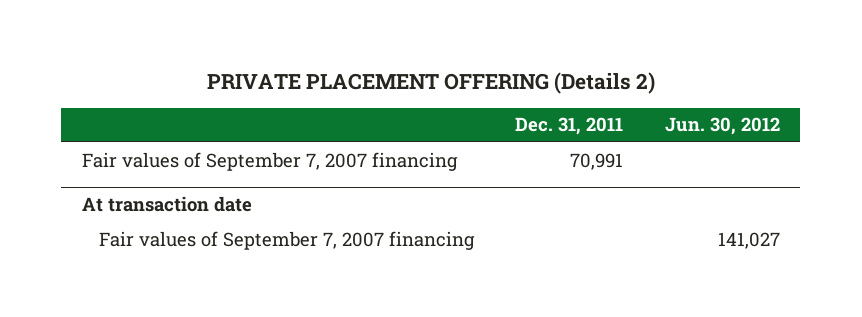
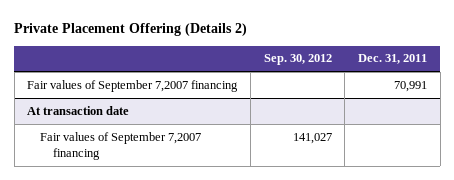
[206,72,655,95] PRIVATE PLACEMENT OFFERING (Details 2) -> [14,23,248,37] Private Placement Offering (Details 2)
[664,117,780,136] Jun. 30, 2012 -> none
none -> [263,54,332,66] Sep. 30, 2012
[81,151,458,171] Fair values of September 7, 2007 financing -> [27,79,239,92] Fair values of September 7,2007 financing
[98,230,475,250] Fair values of September 7, 2007 financing -> [40,131,202,160] Fair values of September 7,2007 financing

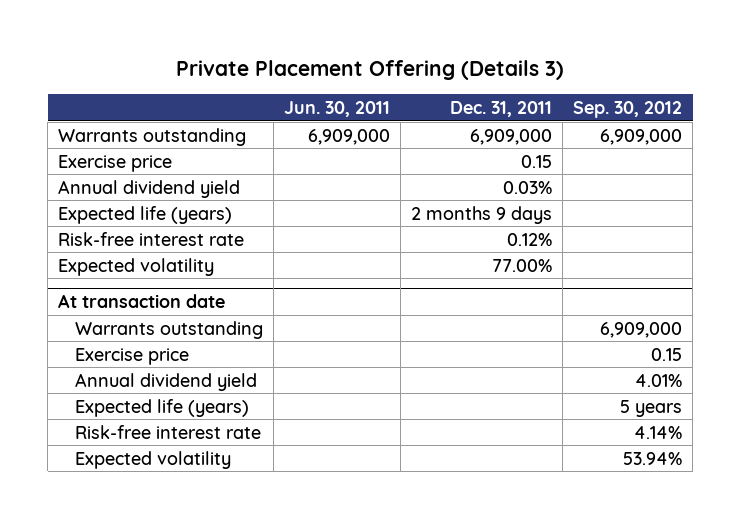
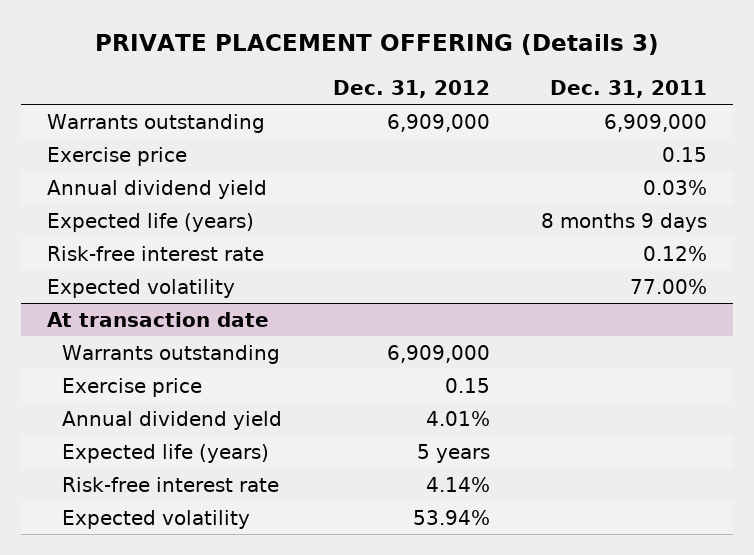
[176,60,565,81] Private Placement Offering (Details 3) -> [94,34,659,56] PRIVATE PLACEMENT OFFERING (Details 3)
[284,100,391,117] Jun. 30, 2011 -> none
[573,100,683,118] Sep. 30, 2012 -> none
none -> [333,79,491,98] Dec. 31, 2012
[411,205,553,224] 2 months 9 days -> [541,212,708,232] 8 months 9 days

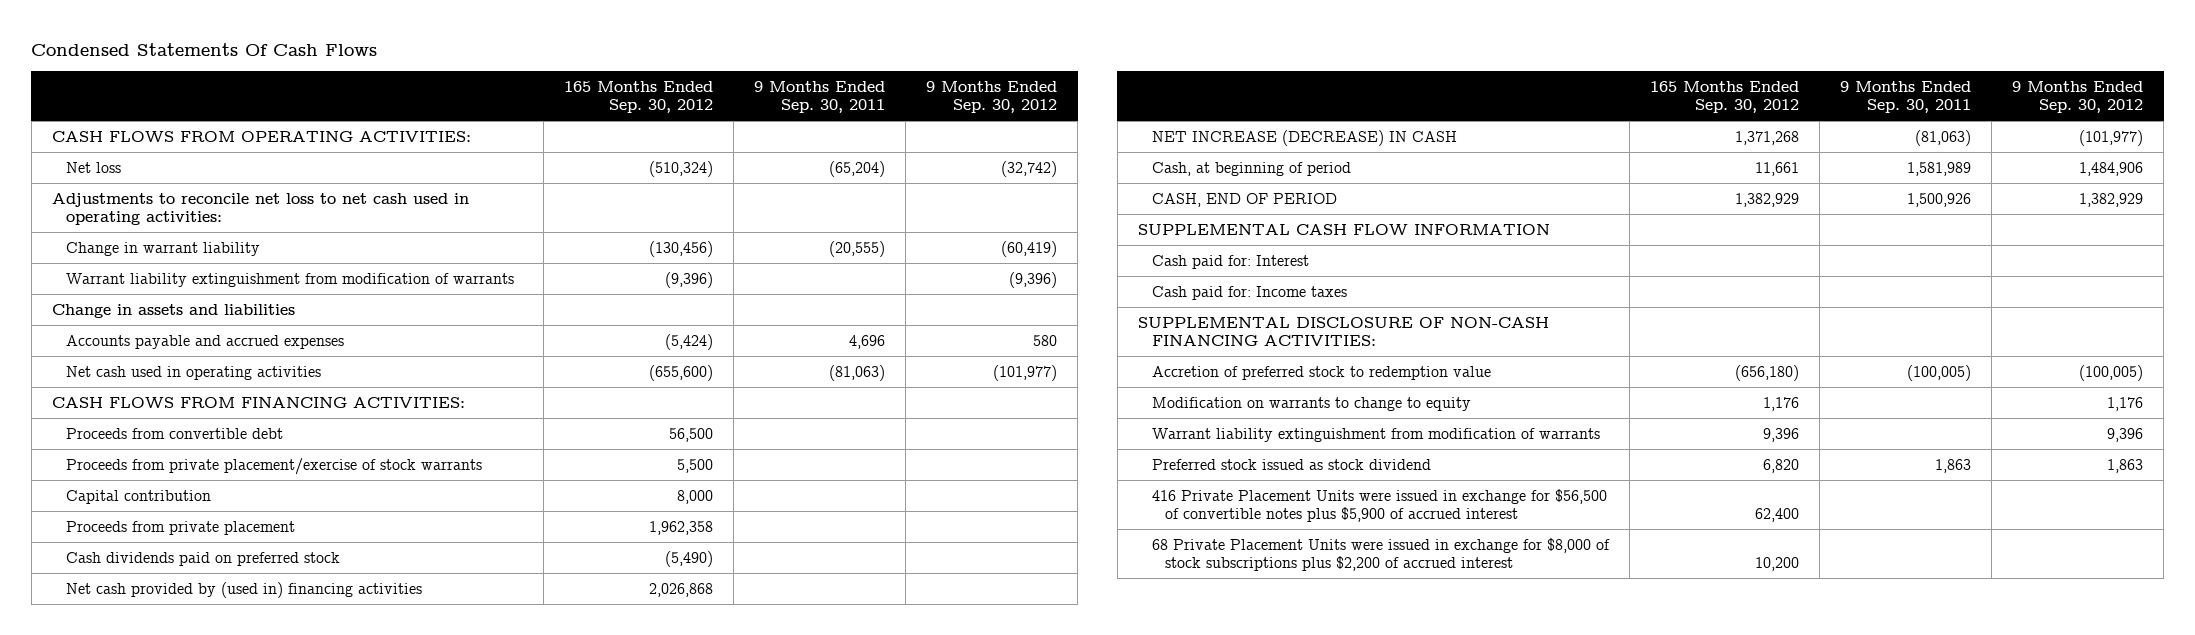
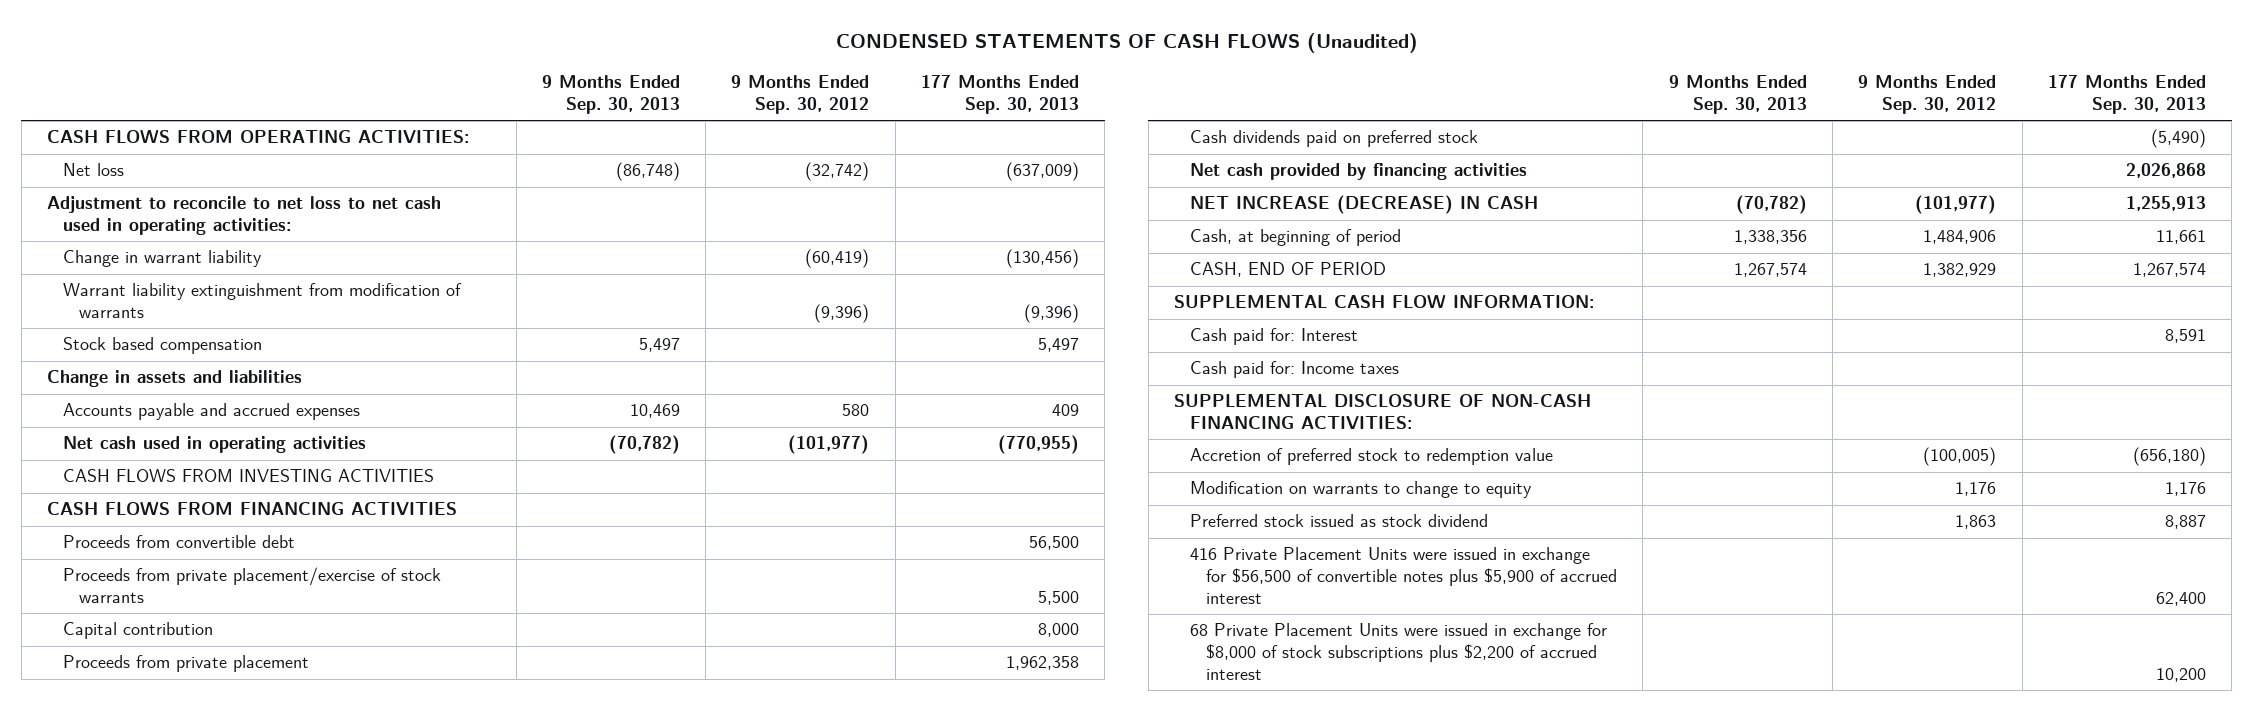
[31,42,378,56] Condensed Statements Of Cash Flows -> [835,33,1418,54] CONDENSED STATEMENTS OF CASH FLOWS (Unaudited)
[563,81,713,114] 165 Months Ended Sep. 30, 2012 -> none
[754,81,886,114] 9 Months Ended Sep. 30, 2011 -> none
none -> [541,75,680,114] 9 Months Ended Sep. 30, 2013
none -> [921,75,1080,114] 177 Months Ended Sep. 30, 2013
[51,192,469,225] Adjustments to reconcile net loss to net cash used in operating activities: -> [47,196,442,236] Adjustment to reconcile to net loss to net cash used in operating activities:
none -> [63,337,263,355] Stock based compensation
none -> [63,469,435,483] CASH FLOWS FROM INVESTING ACTIVITIES
[51,396,465,408] CASH FLOWS FROM FINANCING ACTIVITIES: -> [47,502,458,516] CASH FLOWS FROM FINANCING ACTIVITIES
[65,581,422,598] Net cash provided by (used in) financing activities -> [1190,163,1528,181] Net cash provided by financing activities
[1137,223,1550,235] SUPPLEMENTAL CASH FLOW INFORMATION -> [1174,295,1595,309] SUPPLEMENTAL CASH FLOW INFORMATION:
[1151,427,1600,442] Warrant liability extinguishment from modification of warrants -> none

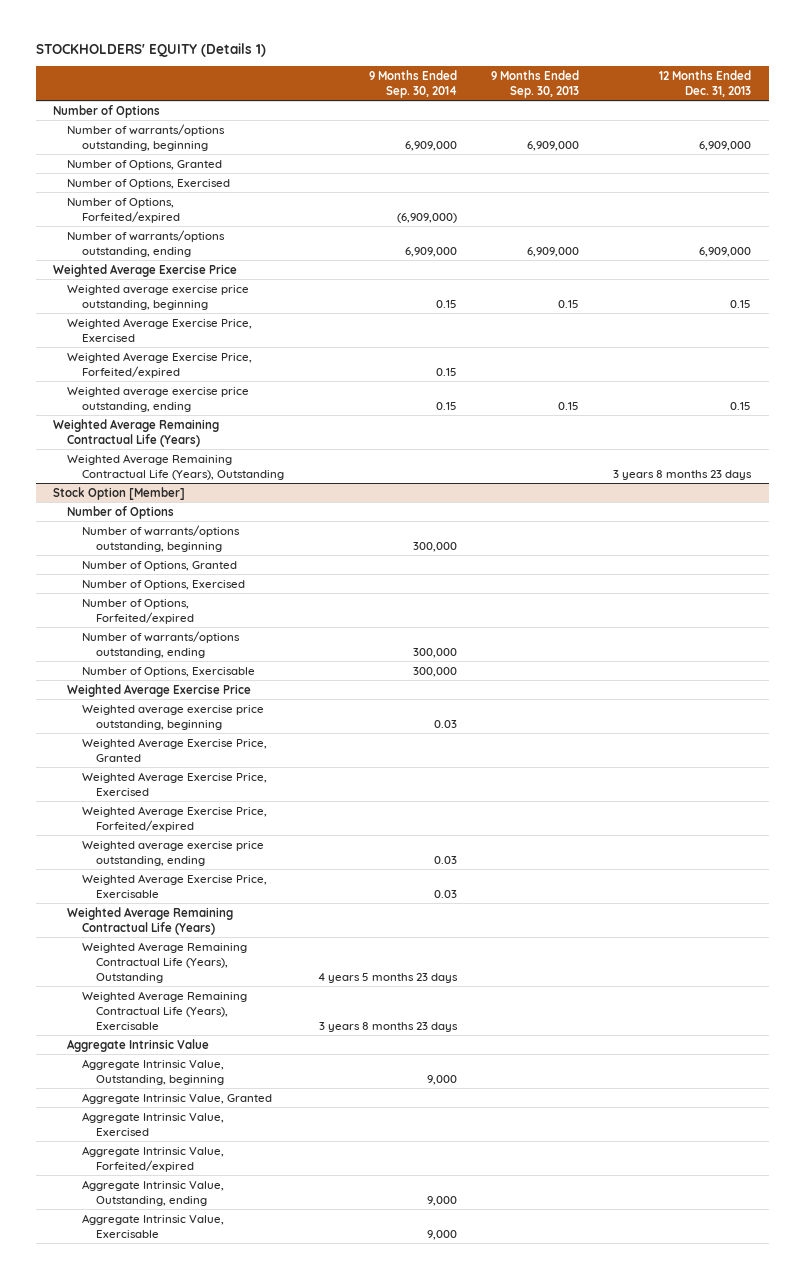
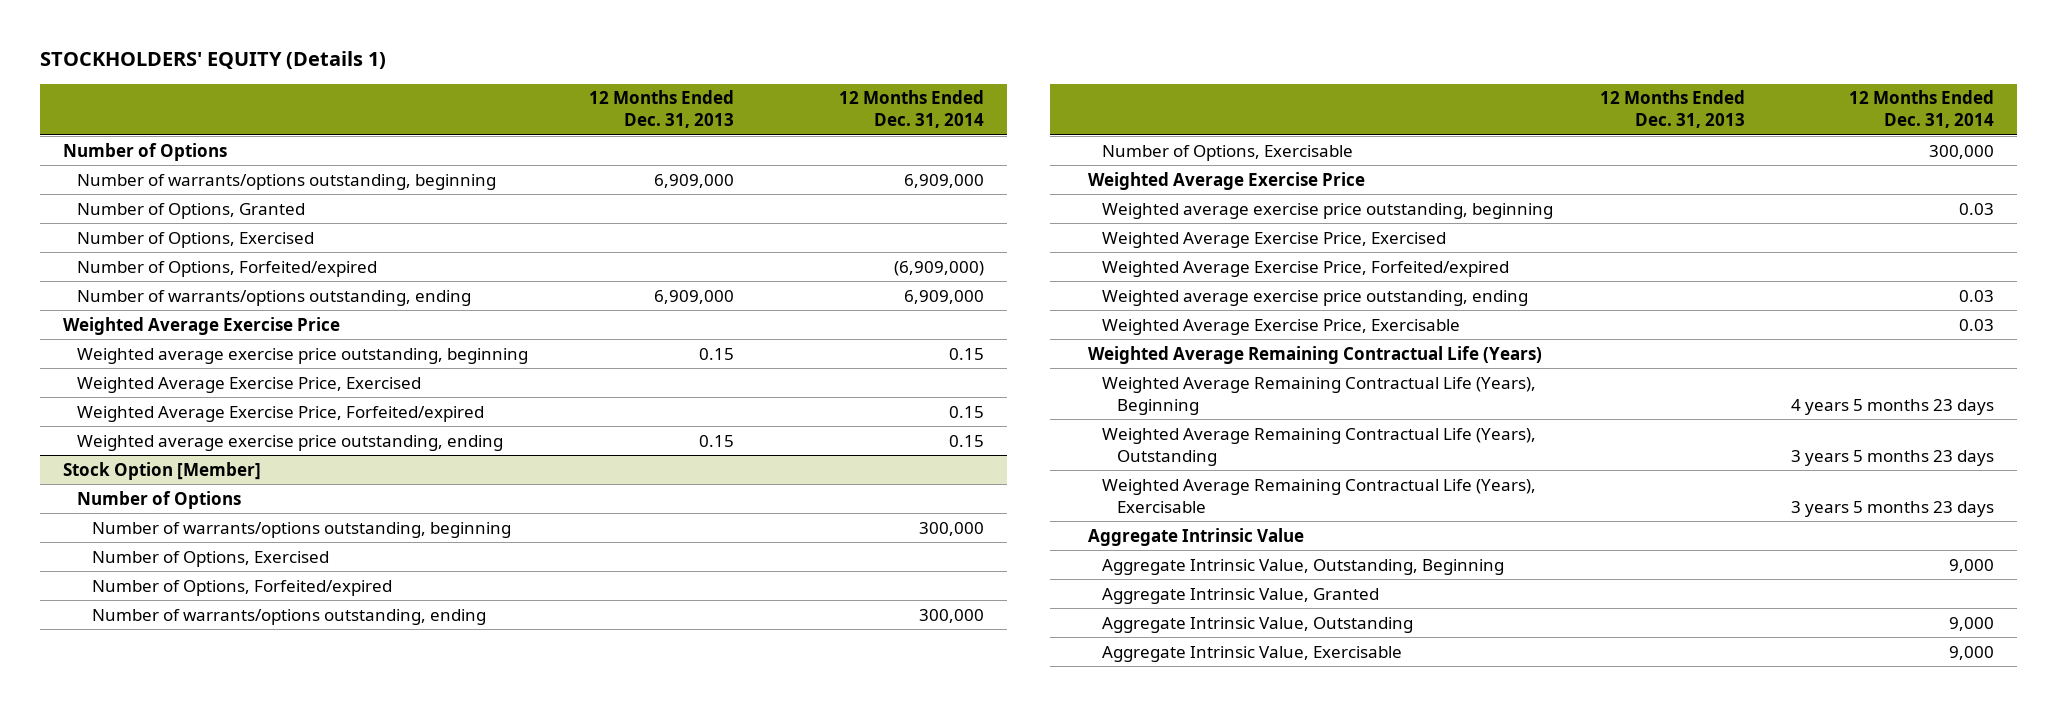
[368,69,457,98] 9 Months Ended Sep. 30, 2014 -> none
[491,69,580,98] 9 Months Ended Sep. 30, 2013 -> none
none -> [838,90,984,129] 12 Months Ended Dec. 31, 2014
[53,418,220,447] Weighted Average Remaining Contractual Life (Years) -> none
[67,453,284,480] Weighted Average Remaining Contractual Life (Years), Outstanding -> none
[81,560,237,571] Number of Options, Granted -> none
[81,737,267,762] Weighted Average Exercise Price, Granted -> none
none -> [1102,376,1537,415] Weighted Average Remaining Contractual Life (Years), Beginning
[81,1058,224,1085] Aggregate Intrinsic Value, Outstanding, beginning -> [1102,558,1505,575] Aggregate Intrinsic Value, Outstanding, Beginning
[81,1111,224,1136] Aggregate Intrinsic Value, Exercised -> none
[81,1145,224,1172] Aggregate Intrinsic Value, Forfeited/expired -> none
[81,1179,224,1206] Aggregate Intrinsic Value, Outstanding, ending -> [1102,616,1414,633] Aggregate Intrinsic Value, Outstanding

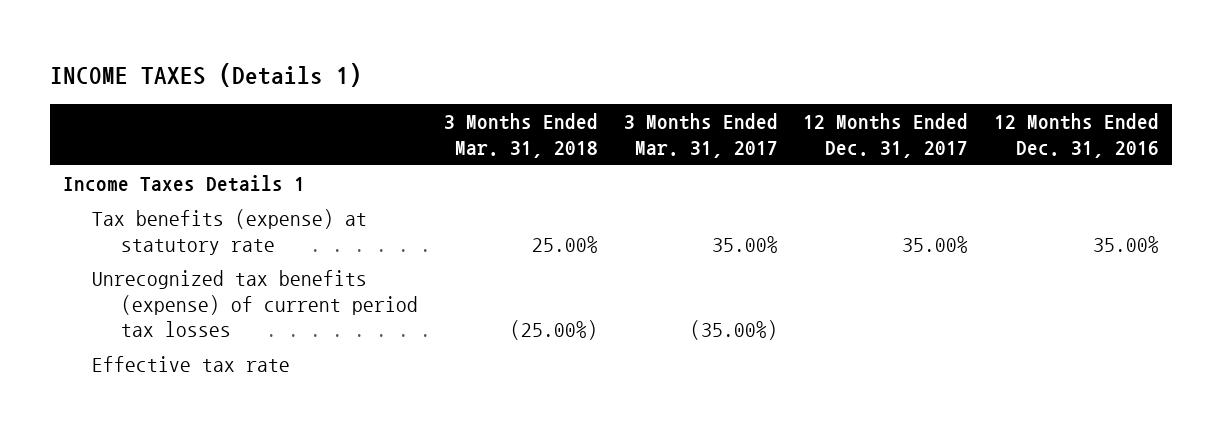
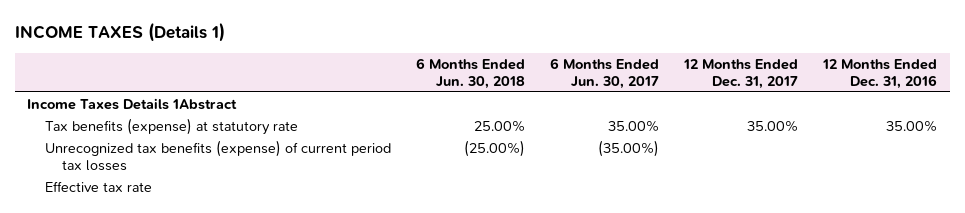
[443,113,598,159] 3 Months Ended Mar. 31, 2018 -> none
[623,113,778,159] 3 Months Ended Mar. 31, 2017 -> none
none -> [415,57,525,89] 6 Months Ended Jun. 30, 2018
none -> [550,57,660,89] 6 Months Ended Jun. 30, 2017
[63,175,306,193] Income Taxes Details 1 -> [27,98,238,111] Income Taxes Details 1Abstract

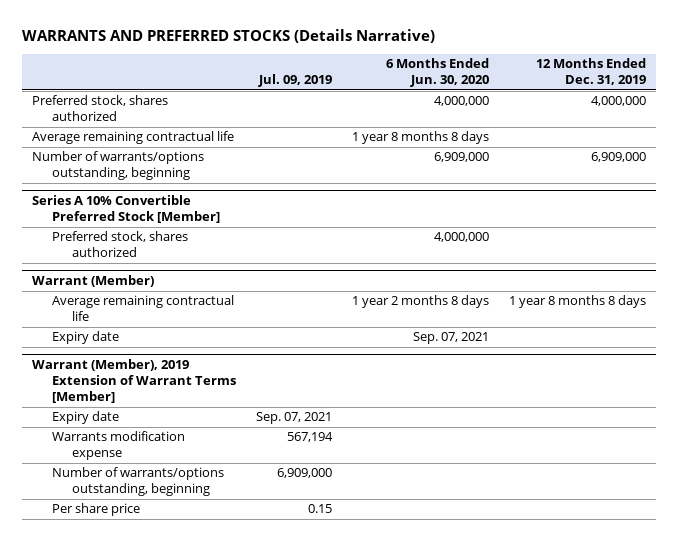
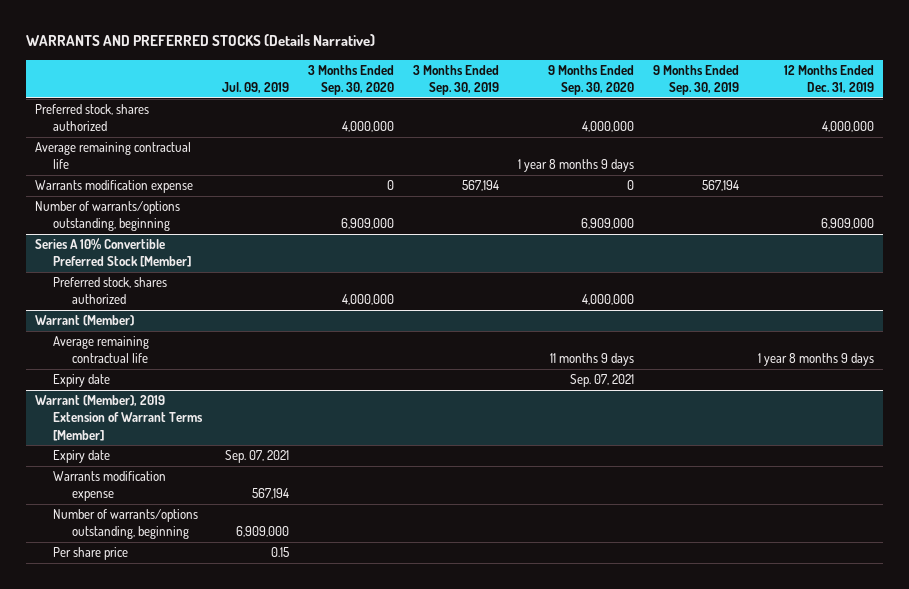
[385,58,489,88] 6 Months Ended Jun. 30, 2020 -> none
none -> [307,65,394,96] 3 Months Ended Sep. 30, 2020
none -> [412,65,499,96] 3 Months Ended Sep. 30, 2019
none -> [547,65,634,96] 9 Months Ended Sep. 30, 2020
none -> [652,65,739,96] 9 Months Ended Sep. 30, 2019
none -> [35,180,194,194] Warrants modification expense
[508,295,646,309] 1 year 8 months 8 days -> [757,353,874,367] 1 year 8 months 9 days

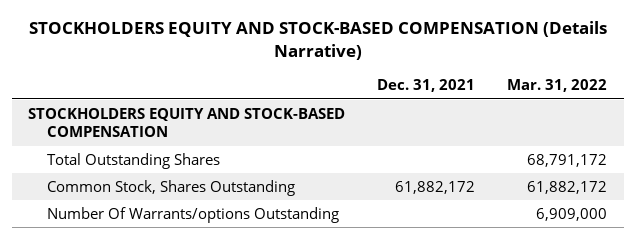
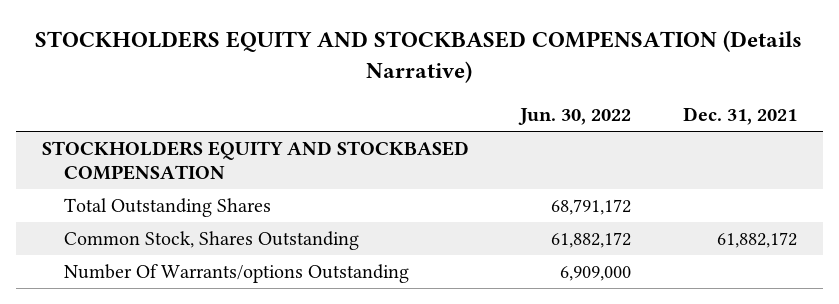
[28,21,607,61] STOCKHOLDERS EQUITY AND STOCK-BASED COMPENSATION (Details Narrative) -> [35,30,803,84] STOCKHOLDERS EQUITY AND STOCKBASED COMPENSATION (Details Narrative)
[507,79,608,93] Mar. 31, 2022 -> none
none -> [518,108,632,126] Jun. 30, 2022
[28,107,346,138] STOCKHOLDERS EQUITY AND STOCK-BASED COMPENSATION -> [41,141,469,181] STOCKHOLDERS EQUITY AND STOCKBASED COMPENSATION

